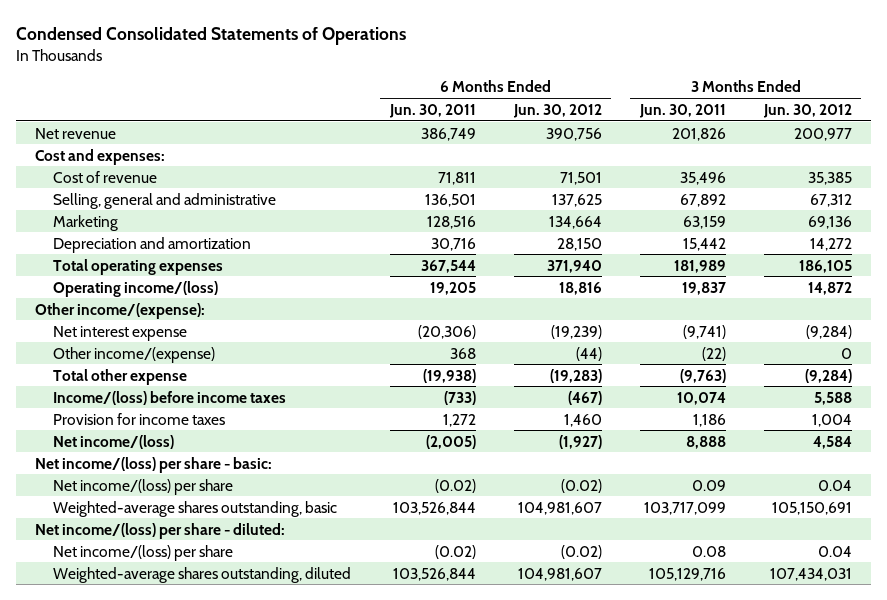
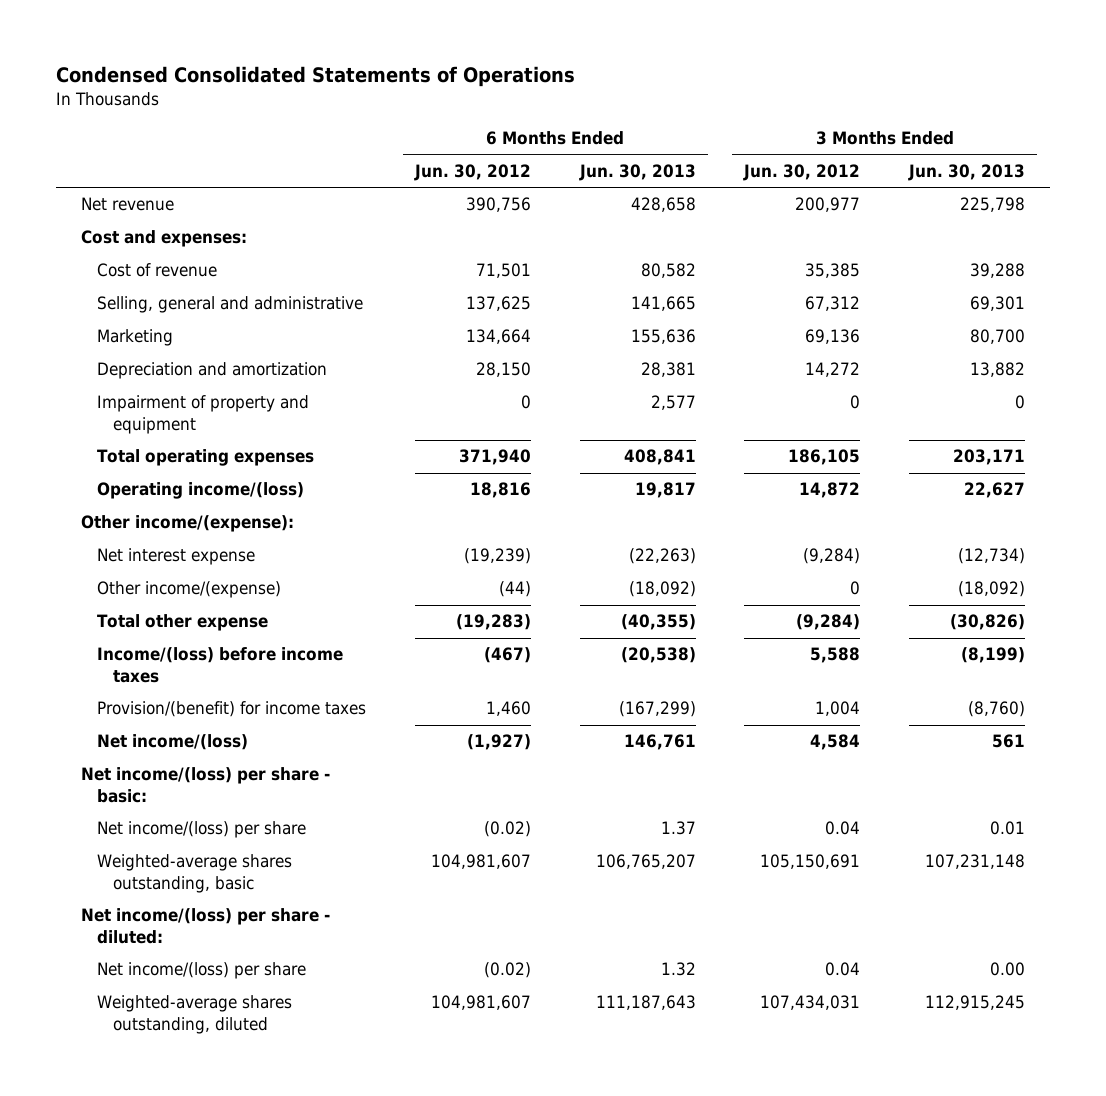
[388,103,476,118] Jun. 30, 2011 -> none
[638,103,726,118] Jun. 30, 2011 -> none
none -> [578,163,696,181] Jun. 30, 2013
none -> [908,163,1026,181] Jun. 30, 2013
none -> [97,395,310,434] Impairment of property and equipment
[53,412,226,425] Provision for income taxes -> [97,701,367,718] Provision/(benefit) for income taxes

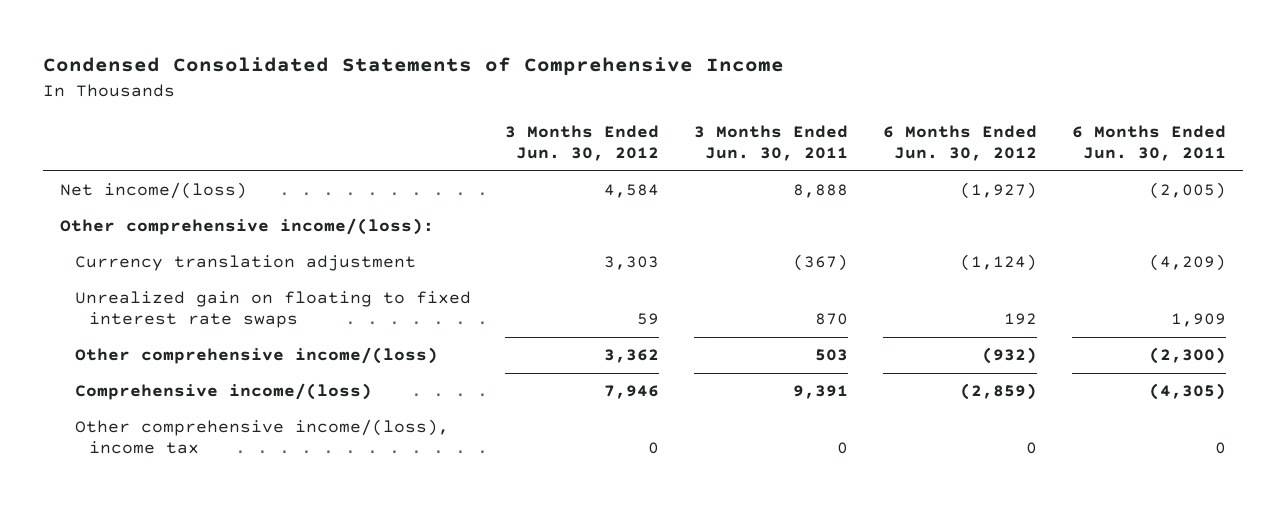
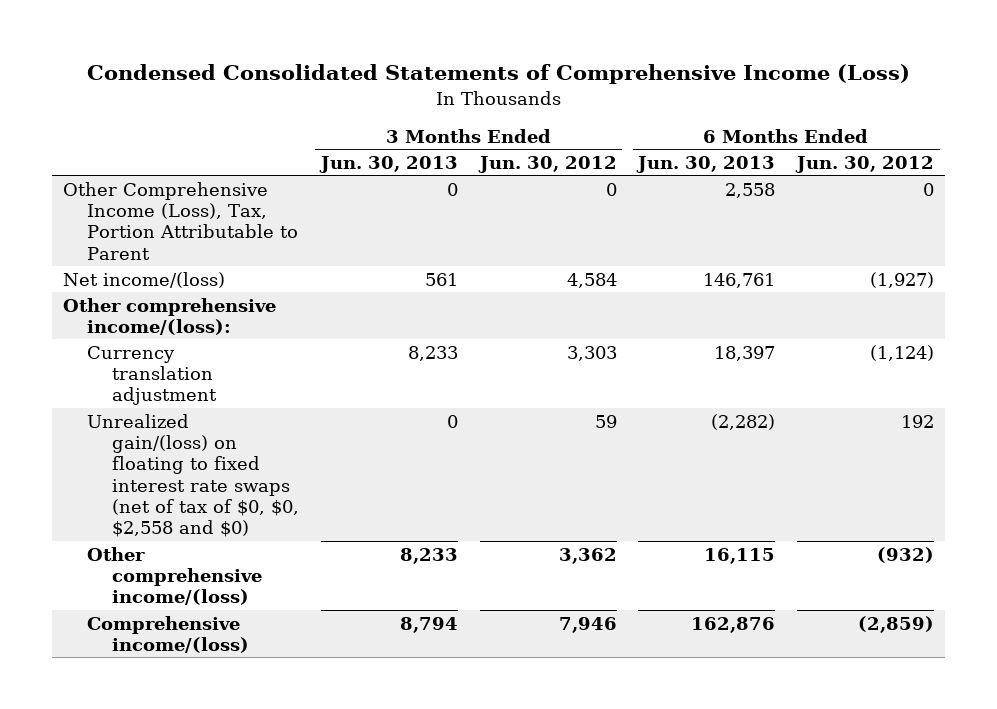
[42,57,784,76] Condensed Consolidated Statements of Comprehensive Income -> [86,64,910,85] Condensed Consolidated Statements of Comprehensive Income (Loss)
[694,124,849,162] 3 Months Ended Jun. 30, 2011 -> none
[1071,124,1226,162] 6 Months Ended Jun. 30, 2011 -> none
none -> [318,155,458,173] Jun. 30, 2013
none -> [636,155,776,173] Jun. 30, 2013
none -> [63,181,299,260] Other Comprehensive Income (Loss), Tax, Portion Attributable to Parent
[74,291,471,329] Unrealized gain on floating to fixed interest rate swaps -> [87,413,299,538] Unrealized gain/(loss) on floating to fixed interest rate swaps (net of tax of $0, $0, $2,558 and $0)
[74,419,449,455] Other comprehensive income/(loss), income tax -> none

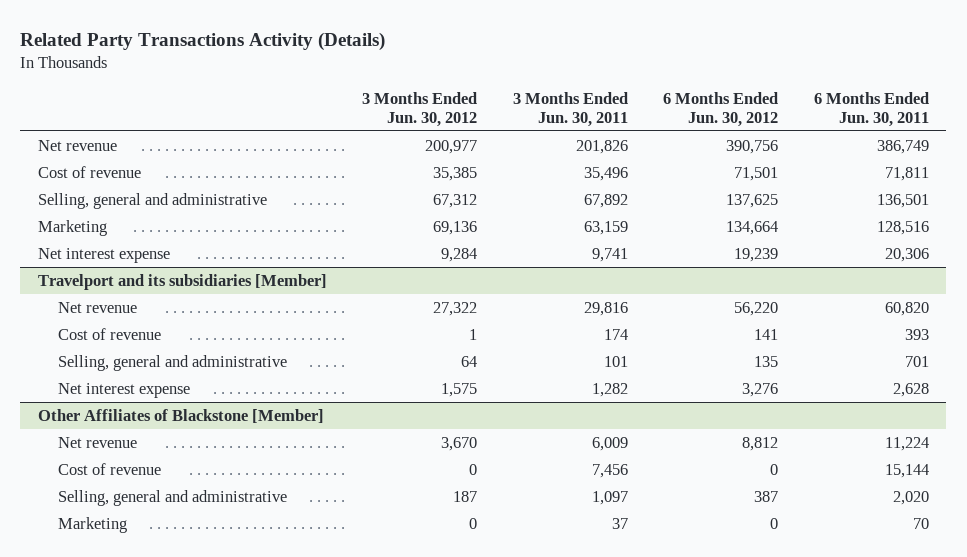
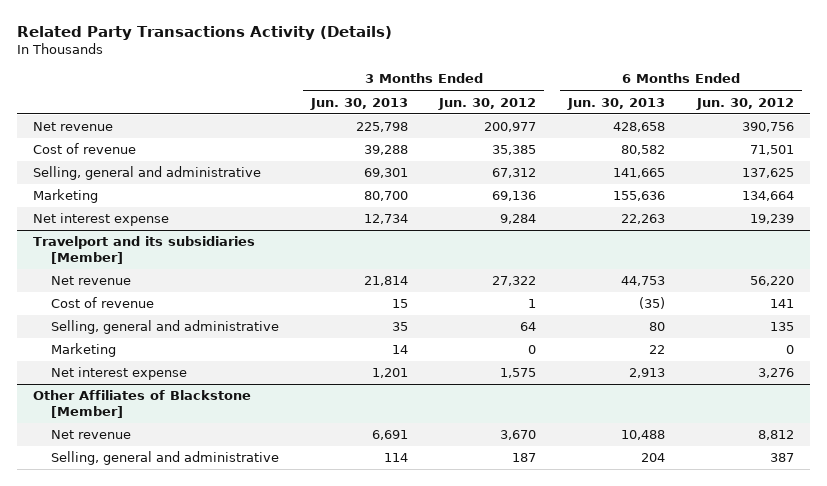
[512,91,628,127] 3 Months Ended Jun. 30, 2011 -> none
[813,91,929,127] 6 Months Ended Jun. 30, 2011 -> none
none -> [309,97,408,110] Jun. 30, 2013
none -> [567,97,666,110] Jun. 30, 2013
none -> [50,343,116,358] Marketing
[57,462,161,475] Cost of revenue -> none
[57,516,127,533] Marketing -> none

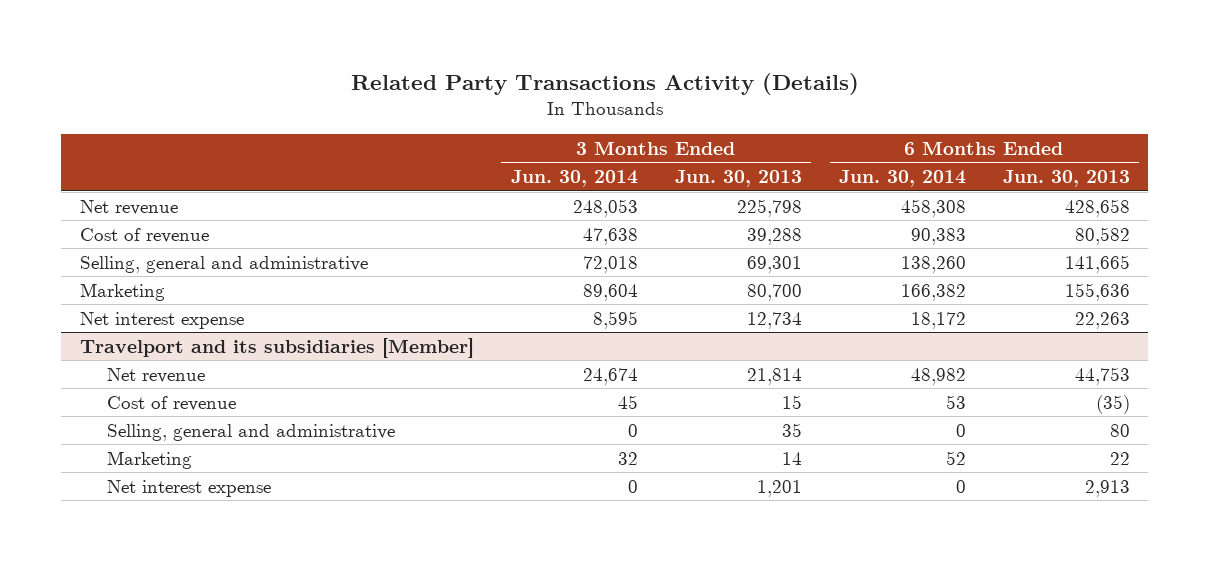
[438,97,537,110] Jun. 30, 2012 -> none
[695,97,794,110] Jun. 30, 2012 -> none
none -> [510,170,638,188] Jun. 30, 2014
none -> [838,170,966,188] Jun. 30, 2014
[32,390,251,418] Other Affiliates of Blackstone [Member] -> none
[50,430,131,440] Net revenue -> none
[50,451,279,466] Selling, general and administrative -> none

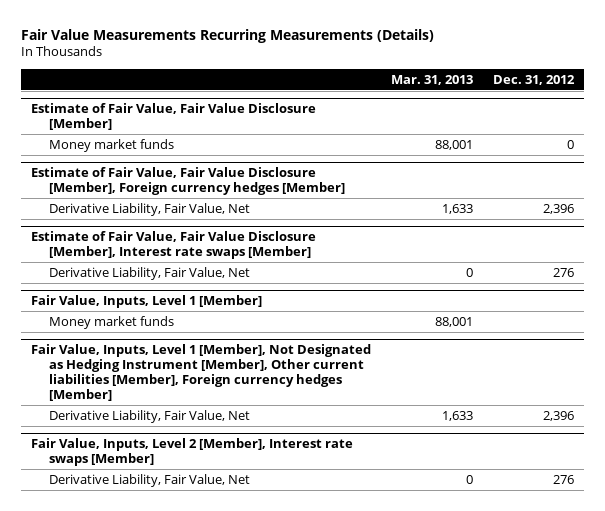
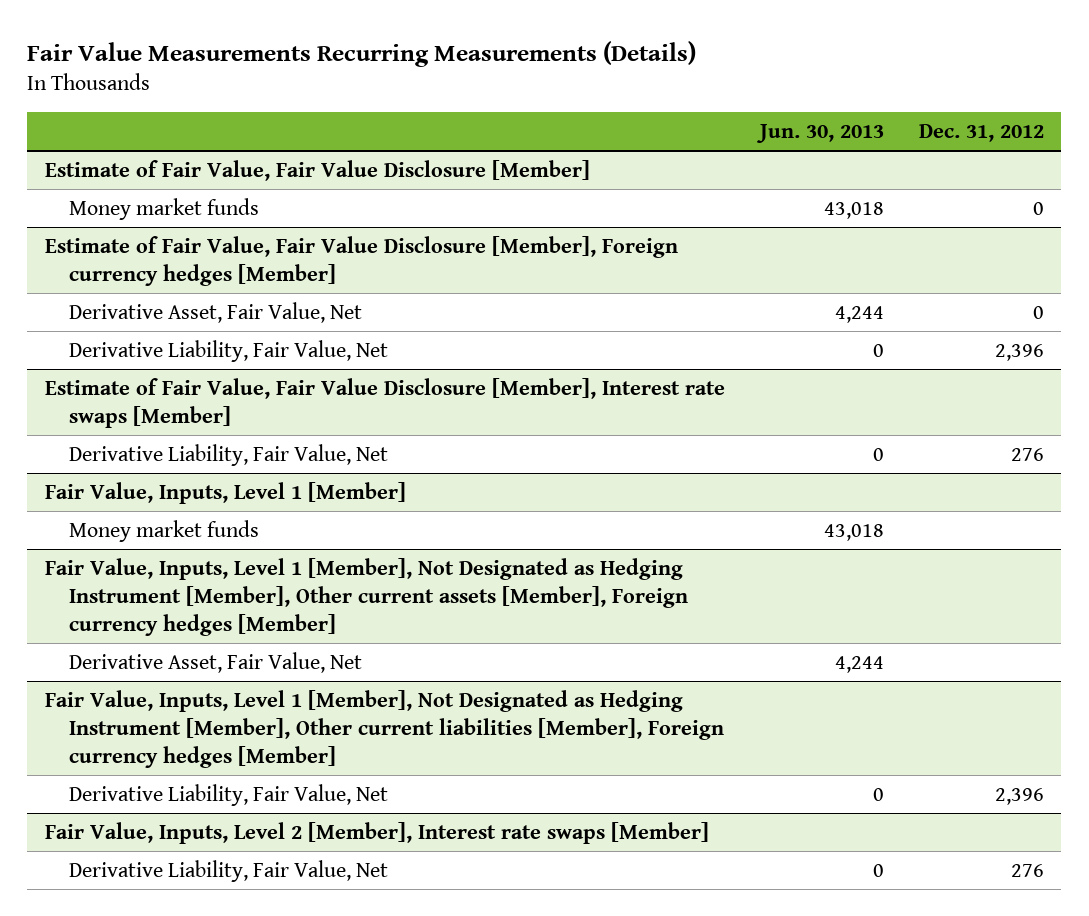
[390,74,473,85] Mar. 31, 2013 -> none
none -> [755,123,884,143] Jun. 30, 2013
none -> [68,301,362,323] Derivative Asset, Fair Value, Net
none -> [44,557,688,636] Fair Value, Inputs, Level 1 [Member], Not Designated as Hedging Instrument [Member], Other current assets [Member], Foreign currency hedges [Member]
none -> [68,651,362,673] Derivative Asset, Fair Value, Net

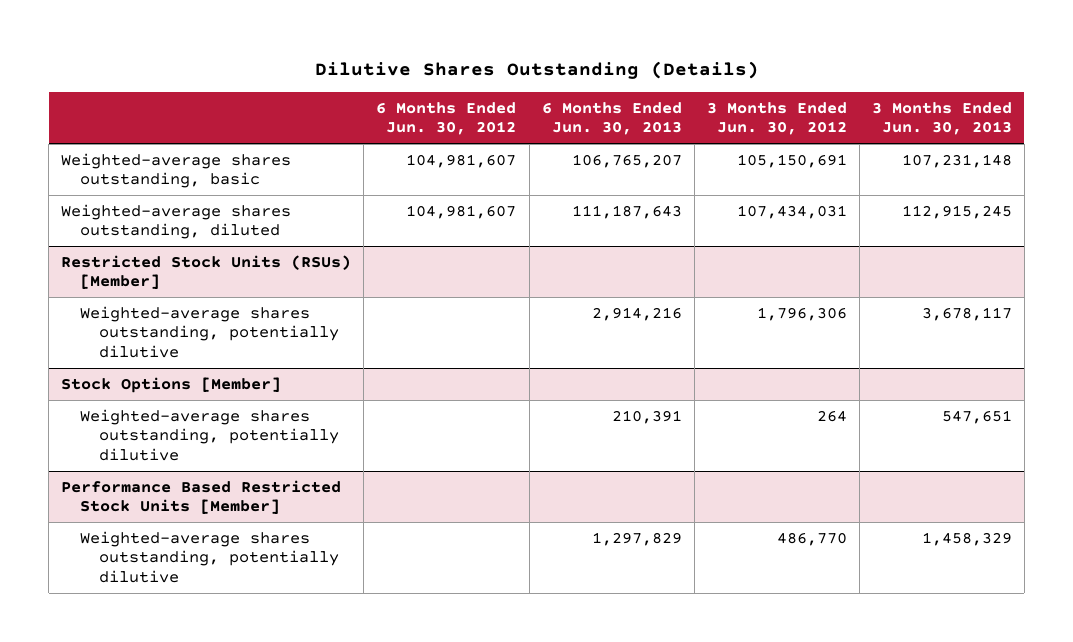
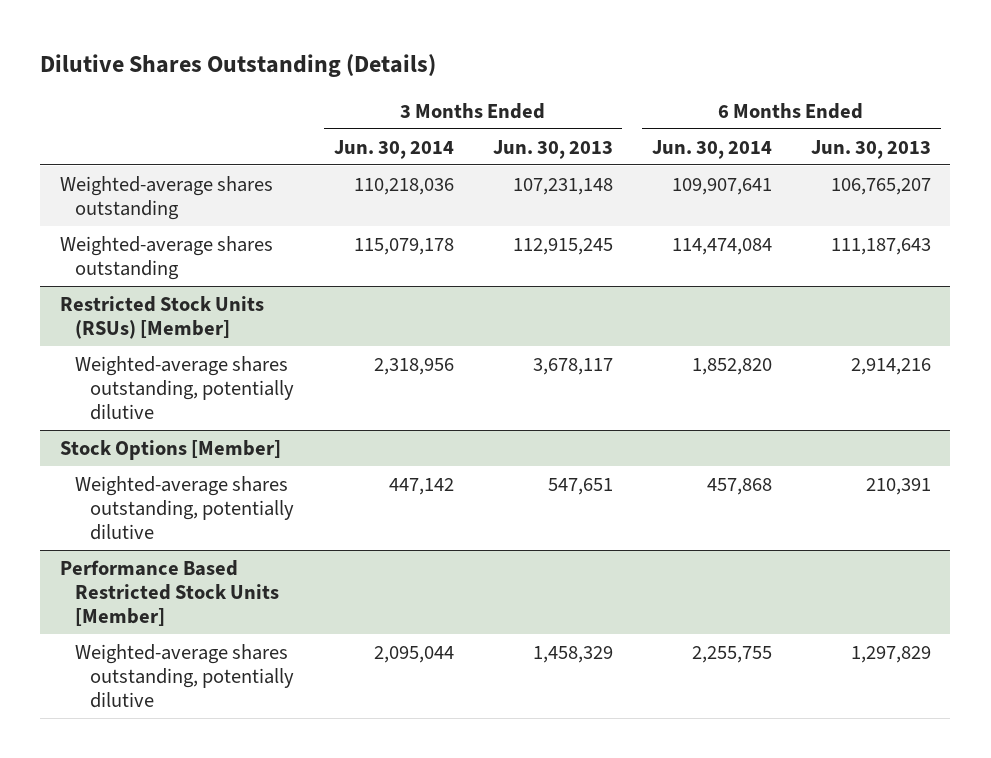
[376,101,517,136] 6 Months Ended Jun. 30, 2012 -> none
[706,101,847,136] 3 Months Ended Jun. 30, 2012 -> none
none -> [333,139,454,159] Jun. 30, 2014
none -> [651,139,772,159] Jun. 30, 2014
[61,152,292,189] Weighted-average shares outstanding, basic -> [59,175,273,220] Weighted-average shares outstanding
[61,203,292,240] Weighted-average shares outstanding, diluted -> [59,235,273,280] Weighted-average shares outstanding

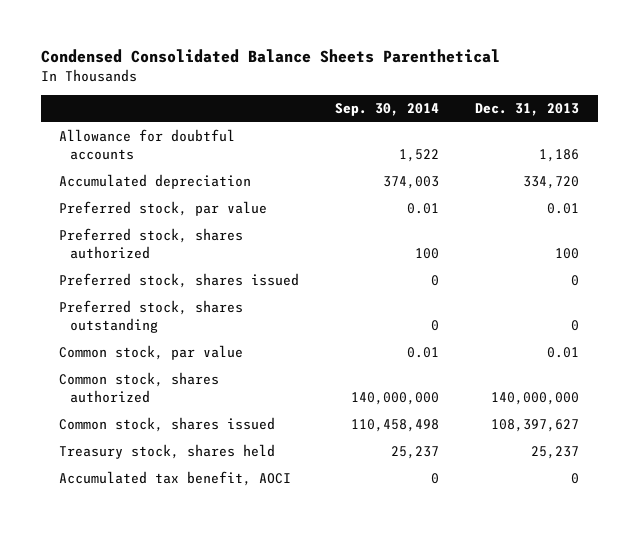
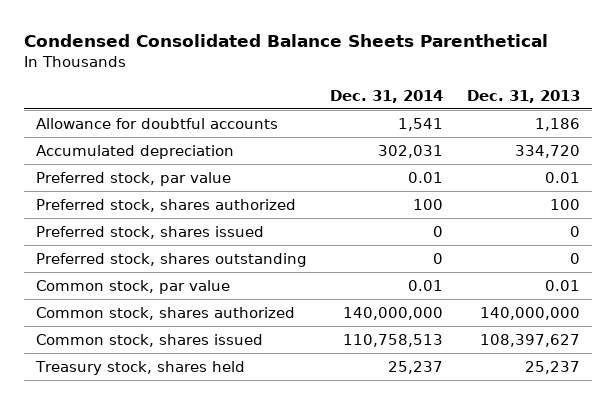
[335,103,440,117] Sep. 30, 2014 -> none
none -> [330,89,444,103] Dec. 31, 2014
[58,471,291,487] Accumulated tax benefit, AOCI -> none

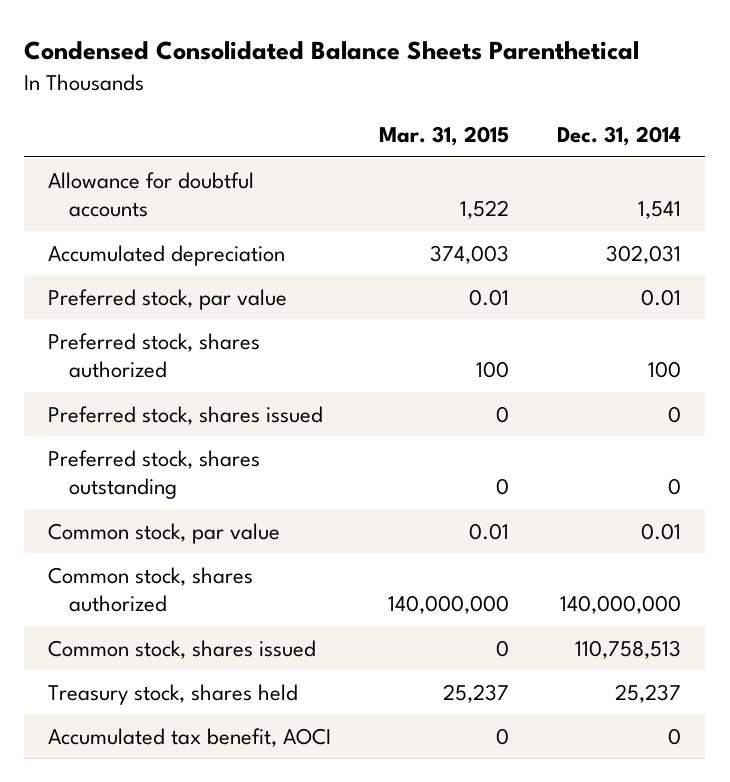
[466,89,580,103] Dec. 31, 2013 -> none
none -> [379,126,510,147] Mar. 31, 2015
none -> [48,727,332,747] Accumulated tax benefit, AOCI

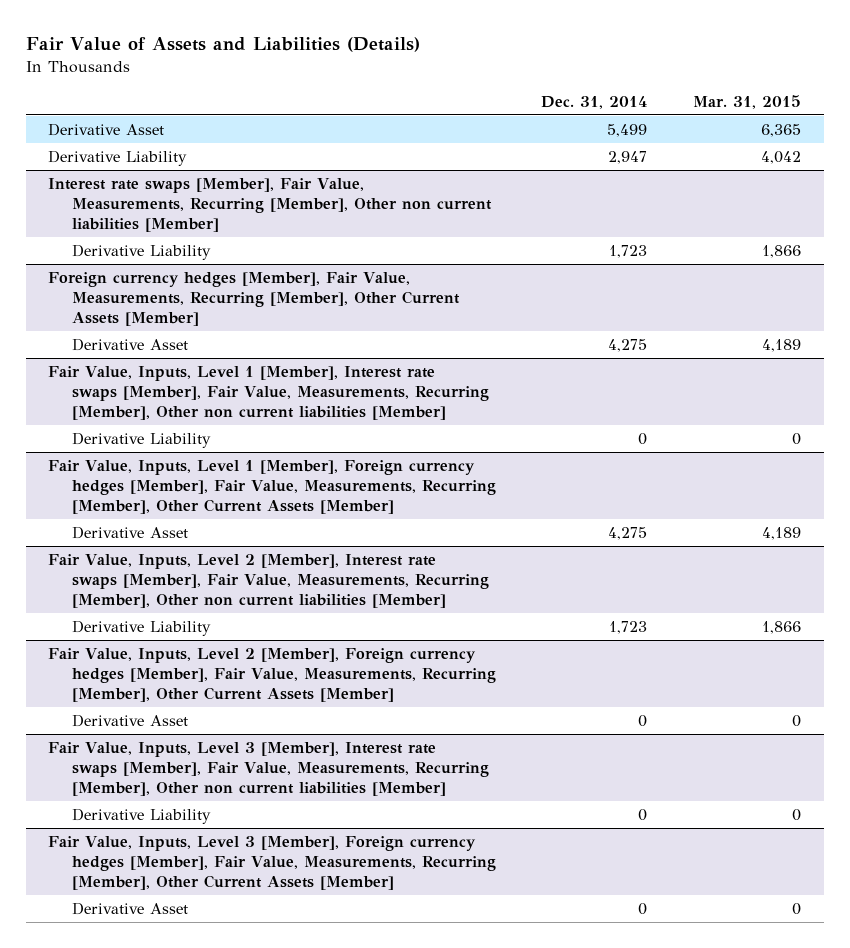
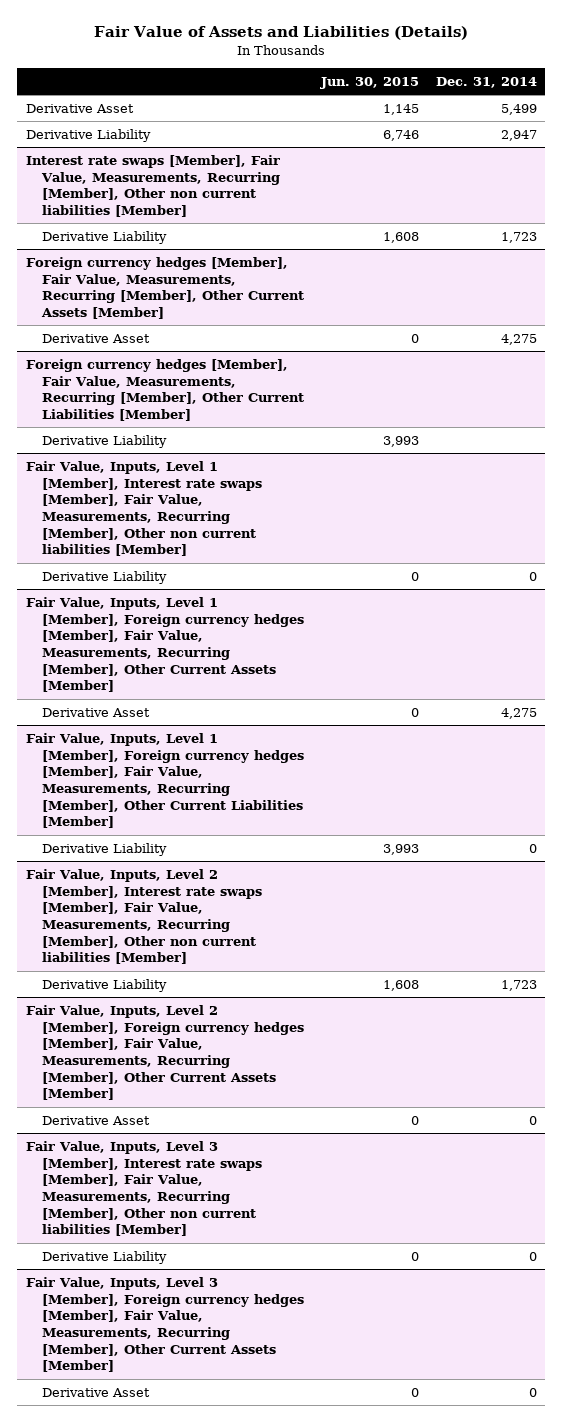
[693,94,802,109] Mar. 31, 2015 -> none
none -> [320,76,420,89] Jun. 30, 2015
none -> [25,358,305,421] Foreign currency hedges [Member], Fair Value, Measurements, Recurring [Member], Other Current Liabilities [Member]
none -> [42,434,168,448] Derivative Liability
none -> [25,732,305,829] Fair Value, Inputs, Level 1 [Member], Foreign currency hedges [Member], Fair Value, Measurements, Recurring [Member], Other Current Liabilities [Member]
none -> [42,842,168,856] Derivative Liability

